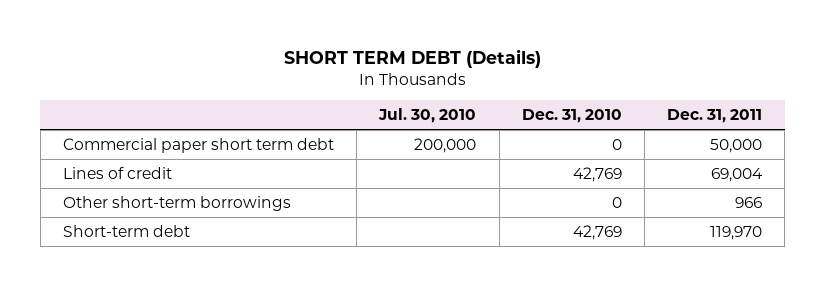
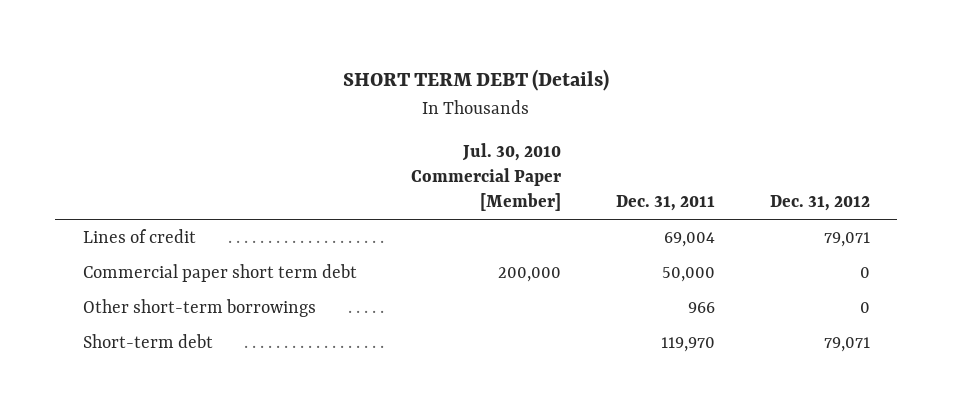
[378,107,477,123] Jul. 30, 2010 -> none
[521,108,622,123] Dec. 31, 2010 -> none
none -> [411,142,562,212] Jul. 30, 2010 Commercial Paper [Member]
none -> [770,195,871,212] Dec. 31, 2012
[62,137,334,153] Commercial paper short term debt -> [82,264,357,283] Commercial paper short term debt

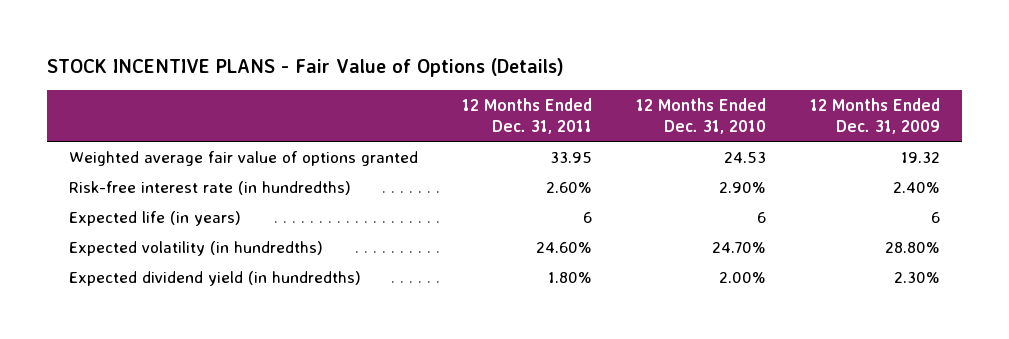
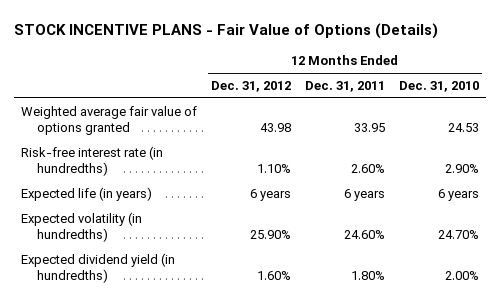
[809,97,940,134] 12 Months Ended Dec. 31, 2009 -> none
none -> [211,81,292,93] Dec. 31, 2012
[582,211,592,223] 6 -> [343,189,385,202] 6 years
[756,211,766,223] 6 -> [437,189,479,202] 6 years

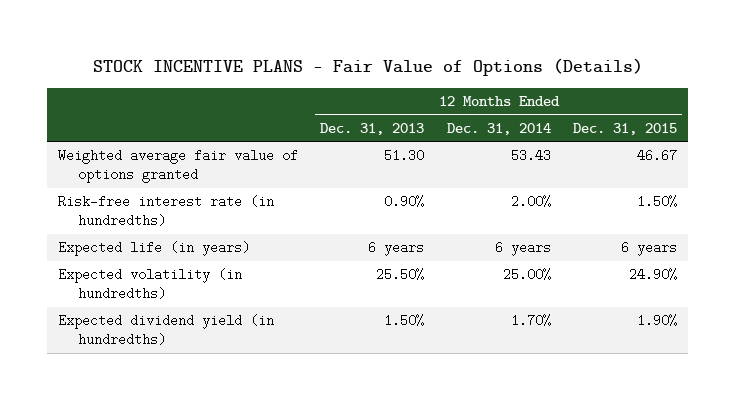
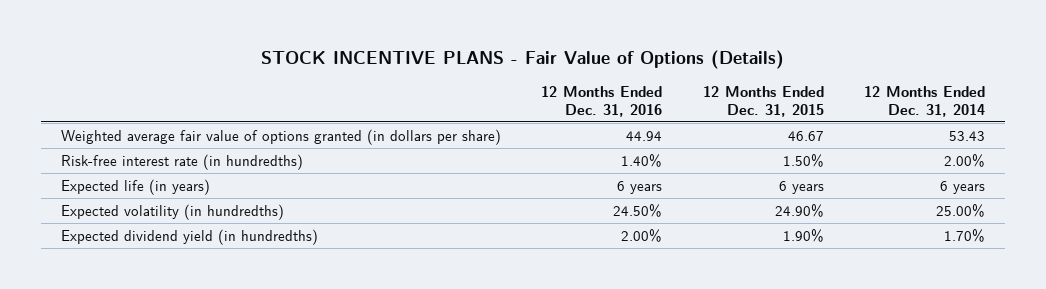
[320,123,425,136] Dec. 31, 2013 -> none
none -> [541,85,663,117] 12 Months Ended Dec. 31, 2016
[58,149,299,184] Weighted average fair value of options granted -> [60,128,501,145] Weighted average fair value of options granted (in dollars per share)

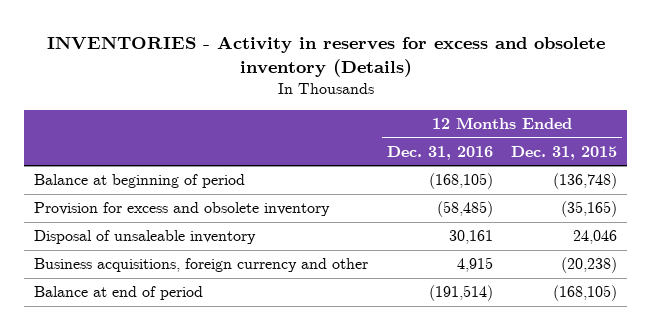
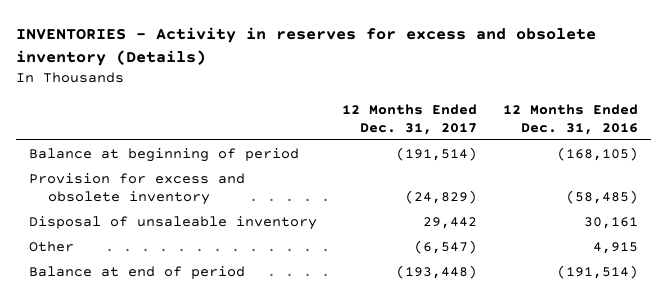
[511,145,618,160] Dec. 31, 2015 -> none
none -> [342,104,478,135] 12 Months Ended Dec. 31, 2017
[33,258,368,273] Business acquisitions, foreign currency and other -> [28,241,74,253] Other

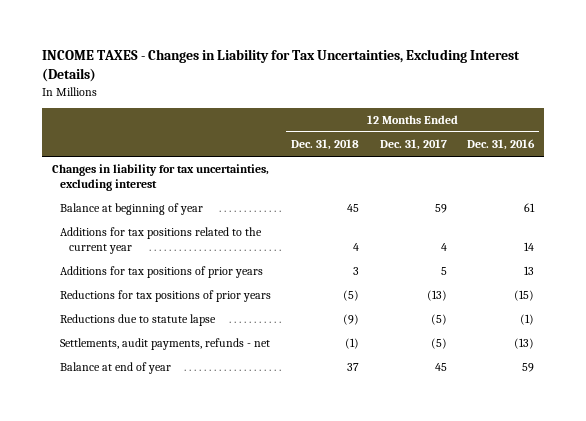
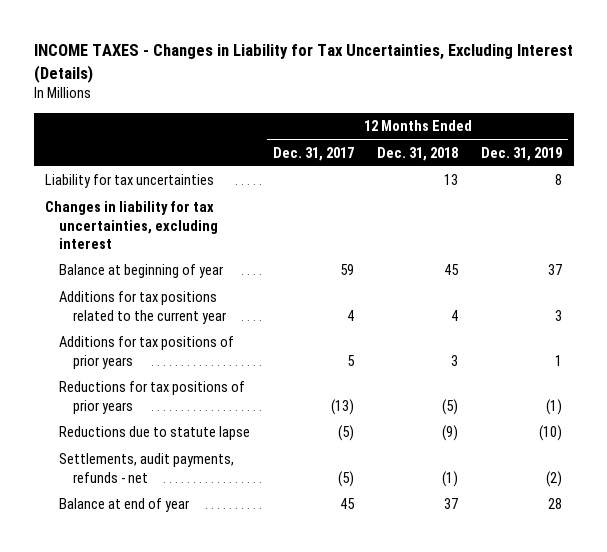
[466,139,535,151] Dec. 31, 2016 -> none
none -> [481,146,563,161] Dec. 31, 2019
none -> [45,174,215,189] Liability for tax uncertainties

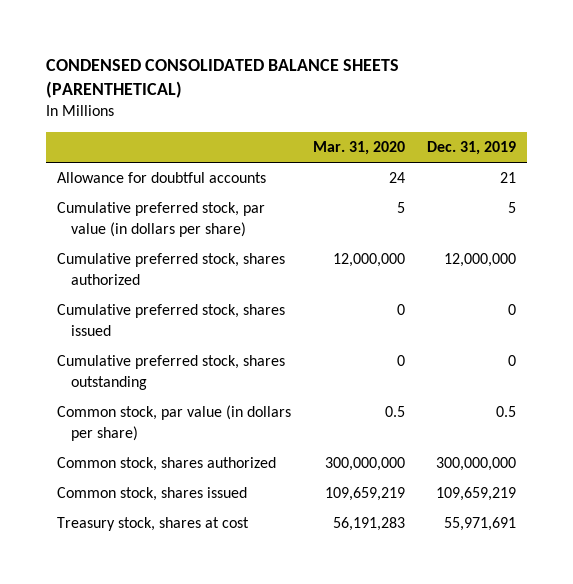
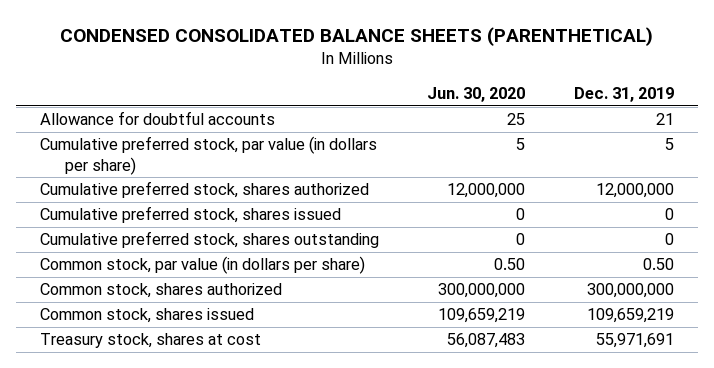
[313,141,406,156] Mar. 31, 2020 -> none
none -> [427,87,526,103] Jun. 30, 2020
[496,406,517,418] 0.5 -> [642,258,674,271] 0.50

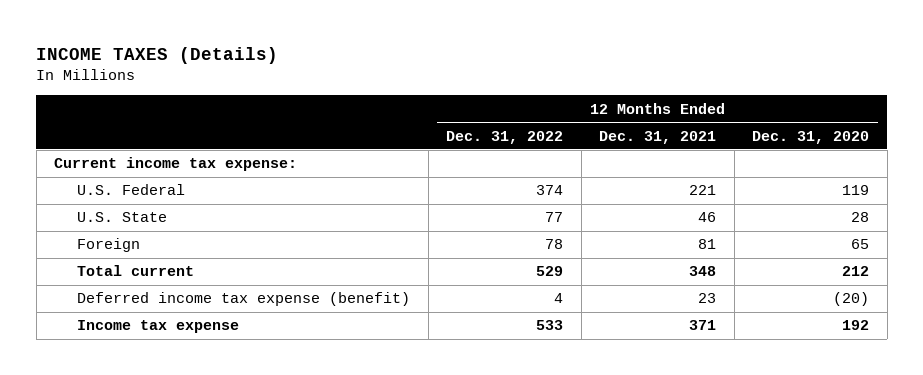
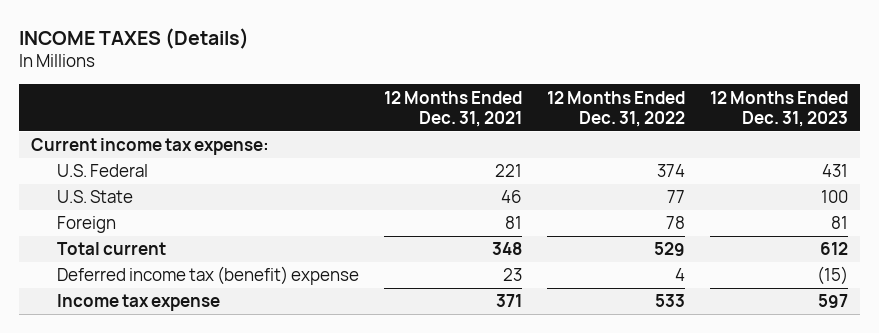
[752,130,870,144] Dec. 31, 2020 -> none
none -> [709,90,848,127] 12 Months Ended Dec. 31, 2023
[77,292,411,307] Deferred income tax expense (benefit) -> [57,266,360,286] Deferred income tax (benefit) expense

